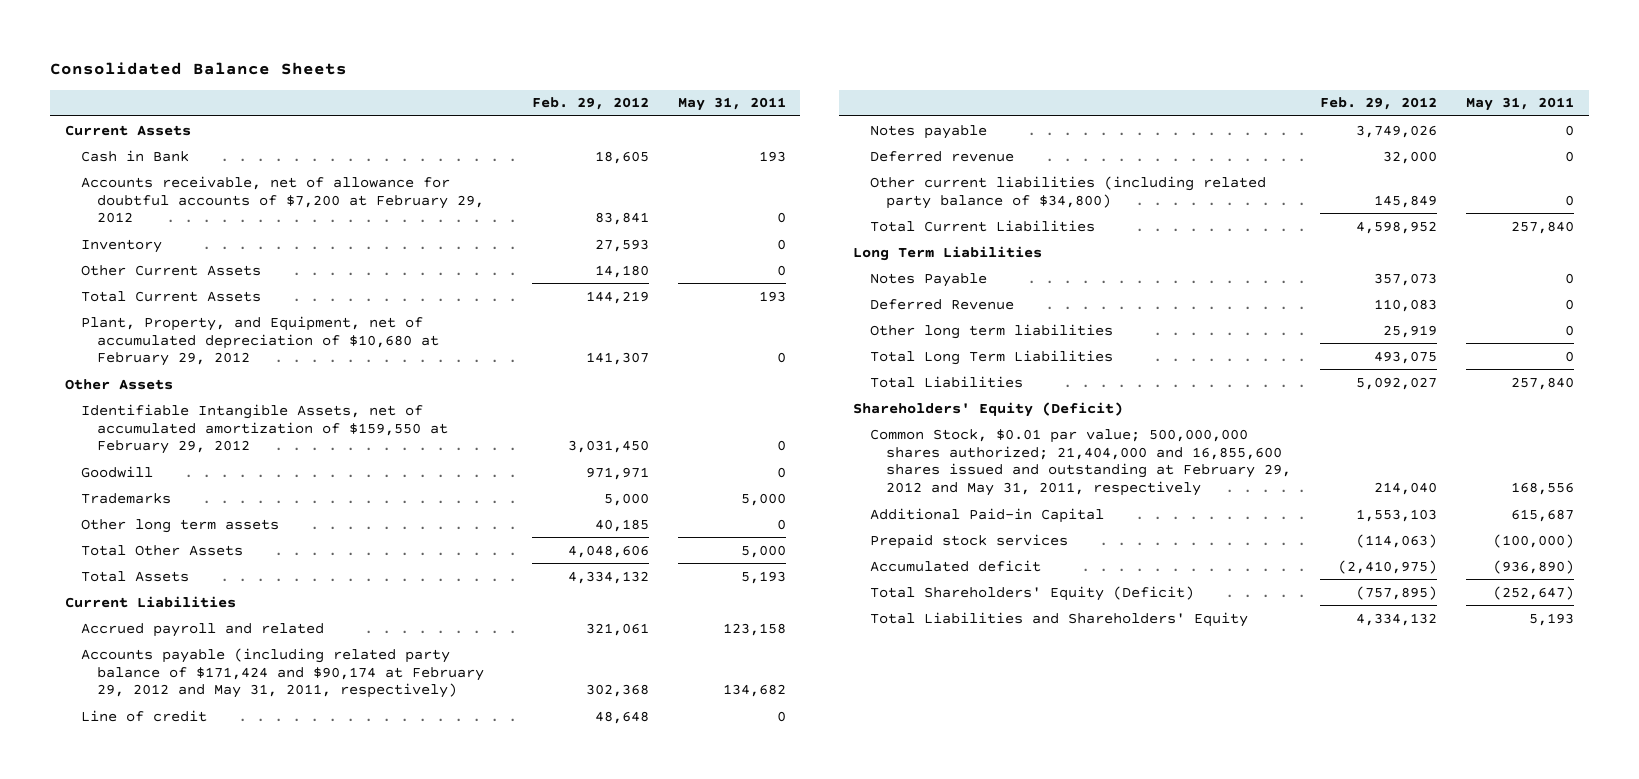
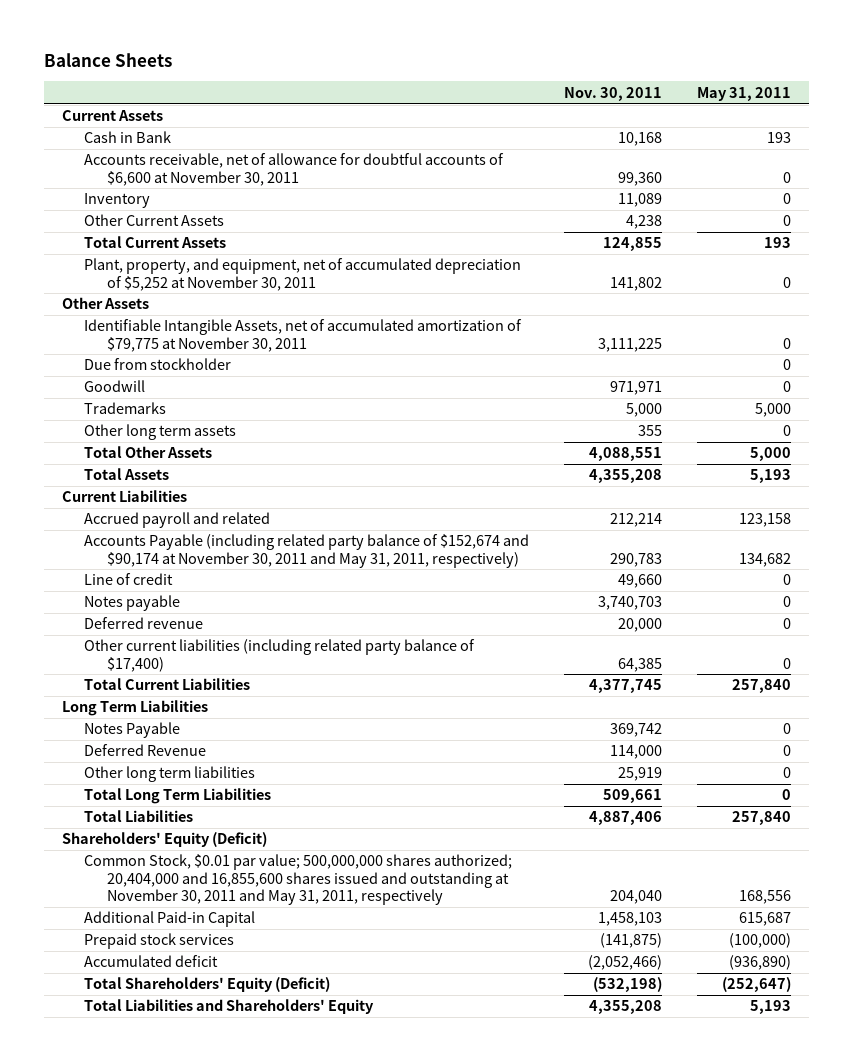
[50,62,348,76] Consolidated Balance Sheets -> [44,52,173,67] Balance Sheets
[531,97,649,111] Feb. 29, 2012 -> none
none -> [564,86,663,101] Nov. 30, 2011
[81,175,485,224] Accounts receivable, net of allowance for doubtful accounts of $7,200 at February 29, 2012 -> [84,153,505,186] Accounts receivable, net of allowance for doubtful accounts of $6,600 at November 30, 2011
[81,315,440,367] Plant, Property, and Equipment, net of accumulated depreciation of $10,680 at February 29, 2012 -> [84,258,522,291] Plant, property, and equipment, net of accumulated depreciation of $5,252 at November 30, 2011
[81,403,449,455] Identifiable Intangible Assets, net of accumulated amortization of $159,550 at February 29, 2012 -> [84,319,523,352] Identifiable Intangible Assets, net of accumulated amortization of $79,775 at November 30, 2011
none -> [84,358,232,371] Due from stockholder
[81,647,485,699] Accounts payable (including related party balance of $171,424 and $90,174 at February 29, 2012 and May 31, 2011, respectively) -> [84,534,530,568] Accounts Payable (including related party balance of $152,674 and $90,174 at November 30, 2011 and May 31, 2011, respectively)
[869,175,1266,209] Other current liabilities (including related party balance of $34,800) -> [84,639,476,672] Other current liabilities (including related party balance of $17,400)
[869,428,1291,497] Common Stock, $0.01 par value; 500,000,000 shares authorized; 21,404,000 and 16,855,600 shares issued and outstanding at February 29, 2012 and May 31, 2011, respectively -> [84,854,513,905] Common Stock, $0.01 par value; 500,000,000 shares authorized; 20,404,000 and 16,855,600 shares issued and outstanding at November 30, 2011 and May 31, 2011, respectively

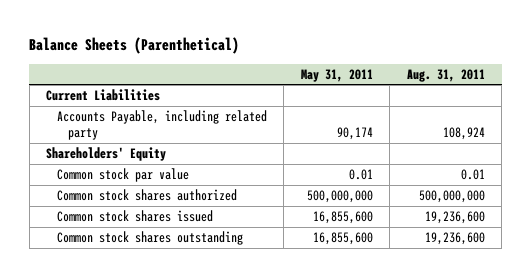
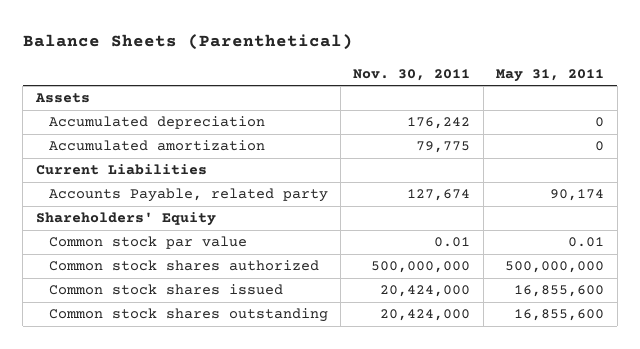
[406,68,485,82] Aug. 31, 2011 -> none
none -> [353,68,471,81] Nov. 30, 2011
none -> [34,93,90,104] Assets
none -> [48,116,265,130] Accumulated depreciation
none -> [48,140,265,152] Accumulated amortization
[57,110,268,140] Accounts Payable, including related party -> [48,188,328,203] Accounts Payable, related party

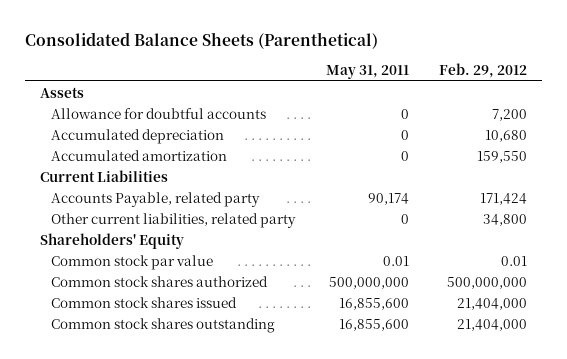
[22,34,353,51] Balance Sheets (Parenthetical) -> [24,31,378,49] Consolidated Balance Sheets (Parenthetical)
[353,68,471,81] Nov. 30, 2011 -> none
none -> [438,62,527,78] Feb. 29, 2012
none -> [51,107,267,119] Allowance for doubtful accounts
none -> [51,212,297,228] Other current liabilities, related party

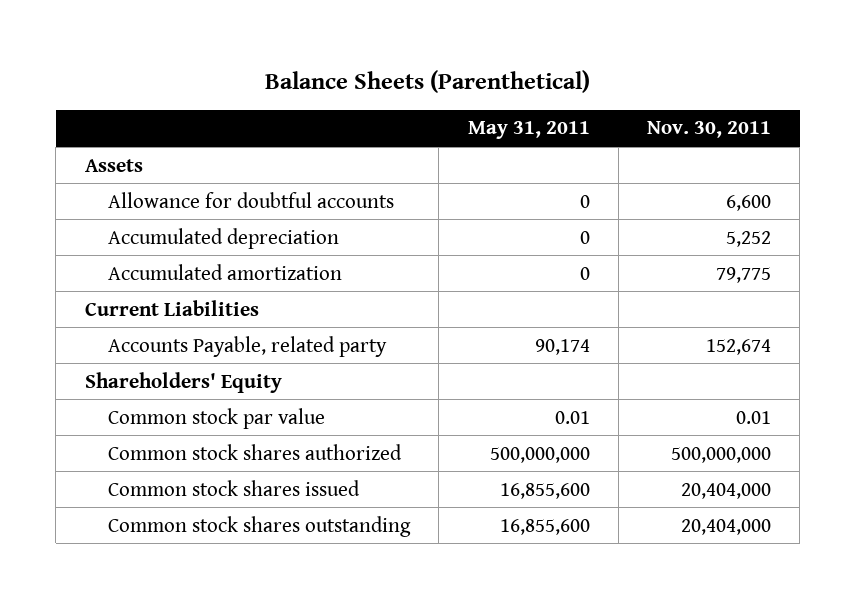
[24,31,378,49] Consolidated Balance Sheets (Parenthetical) -> [264,69,590,93] Balance Sheets (Parenthetical)
[438,62,527,78] Feb. 29, 2012 -> none
none -> [647,121,772,139] Nov. 30, 2011
[51,212,297,228] Other current liabilities, related party -> none

